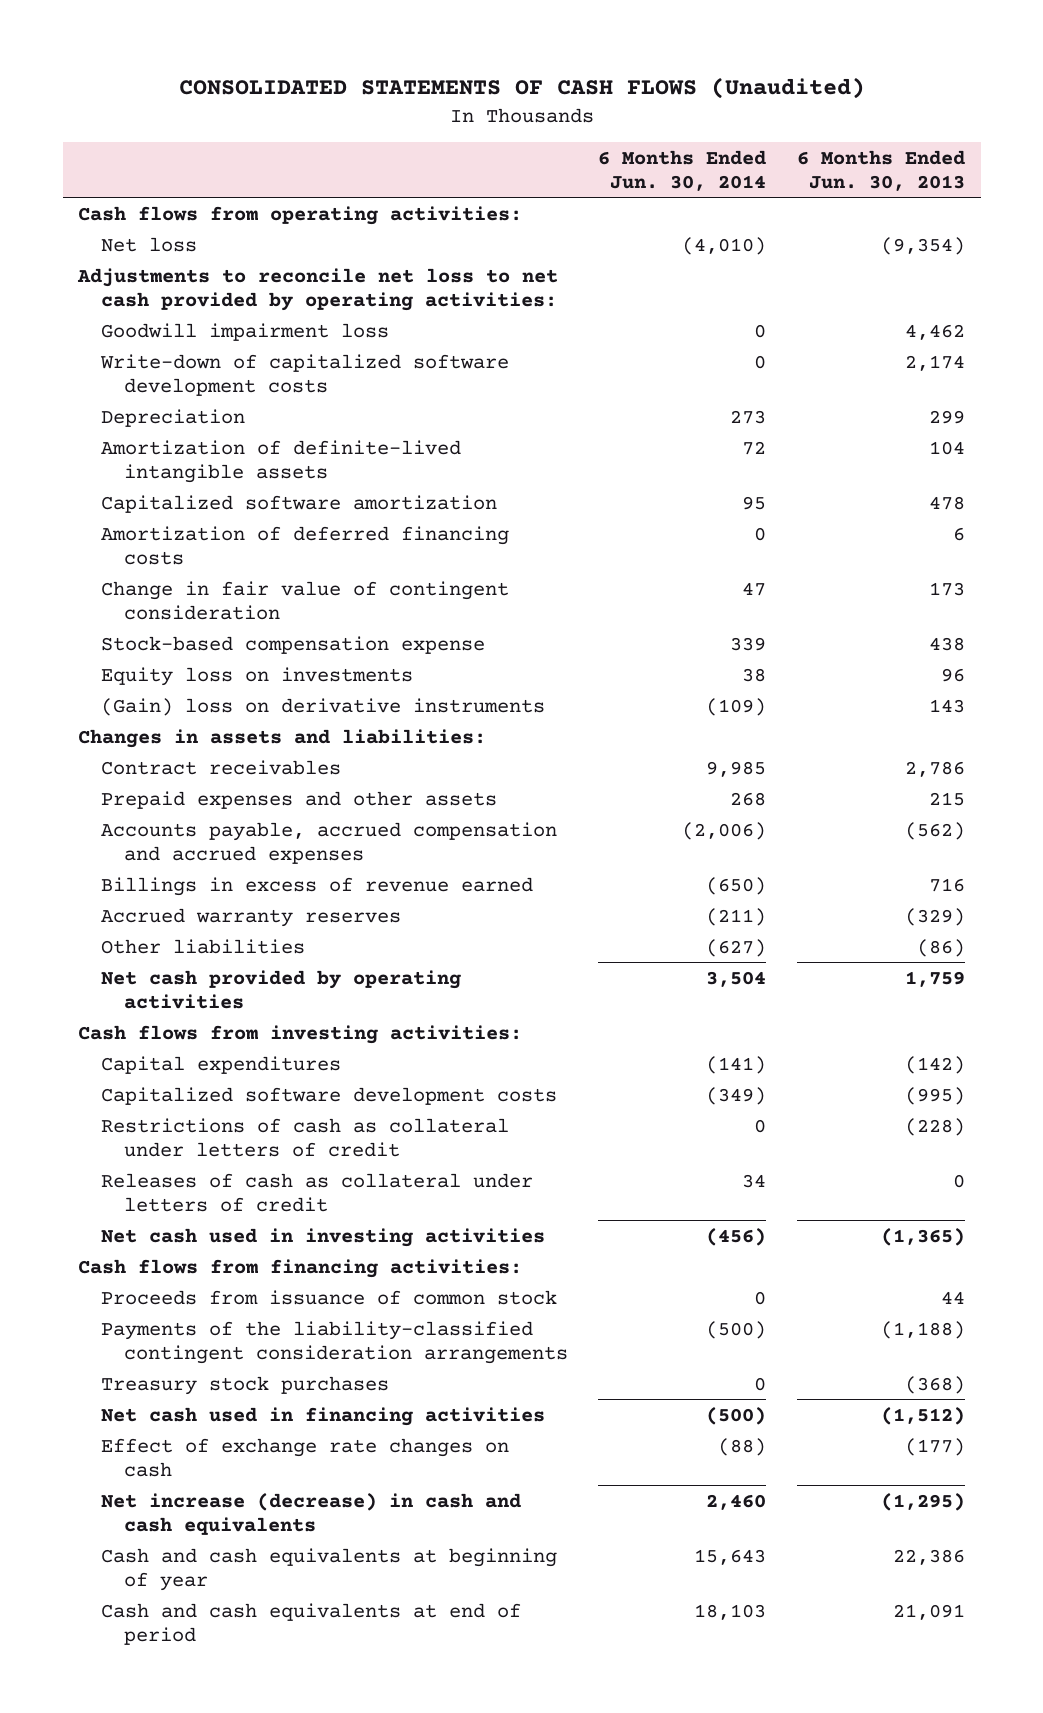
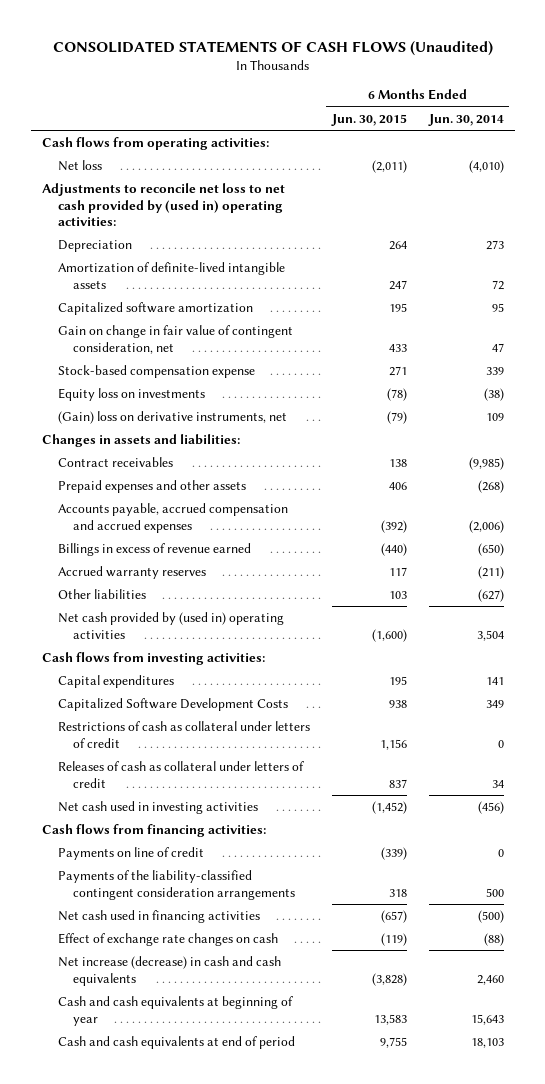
[797,149,966,191] 6 Months Ended Jun. 30, 2013 -> none
none -> [330,113,407,126] Jun. 30, 2015
[100,322,389,341] Goodwill impairment loss -> none
[99,353,509,396] Write-down of capitalized software development costs -> none
[77,267,559,311] Adjustments to reconcile net loss to net cash provided by operating activities: -> [41,183,285,227] Adjustments to reconcile net loss to net cash provided by (used in) operating activities:
[100,525,509,565] Amortization of deferred financing costs -> none
[100,580,509,620] Change in fair value of contingent consideration -> [57,325,293,354] Gain on change in fair value of contingent consideration, net
[742,667,767,682] 38 -> [483,388,504,402] (38)
[100,697,545,716] (Gain) loss on derivative instruments -> [57,411,287,425] (Gain) loss on derivative instruments, net
[706,697,767,716] (109) -> [485,413,504,422] 109
[706,760,767,777] 9,985 -> [468,457,504,471] (9,985)
[730,791,767,806] 268 -> [477,480,504,494] (268)
[100,969,461,1009] Net cash provided by operating activities -> [57,612,284,639] Net cash provided by (used in) operating activities
[706,1055,767,1074] (141) -> [485,677,504,686] 141
[100,1086,557,1105] Capitalized software development costs -> [57,698,288,712] Capitalized Software Development Costs
[706,1086,767,1105] (349) -> [485,700,504,709] 349
[100,1289,557,1305] Proceeds from issuance of common stock -> none
[100,1375,389,1395] Treasury stock purchases -> none
none -> [57,847,204,861] Payments on line of credit
[706,1320,767,1339] (500) -> [485,887,504,897] 500

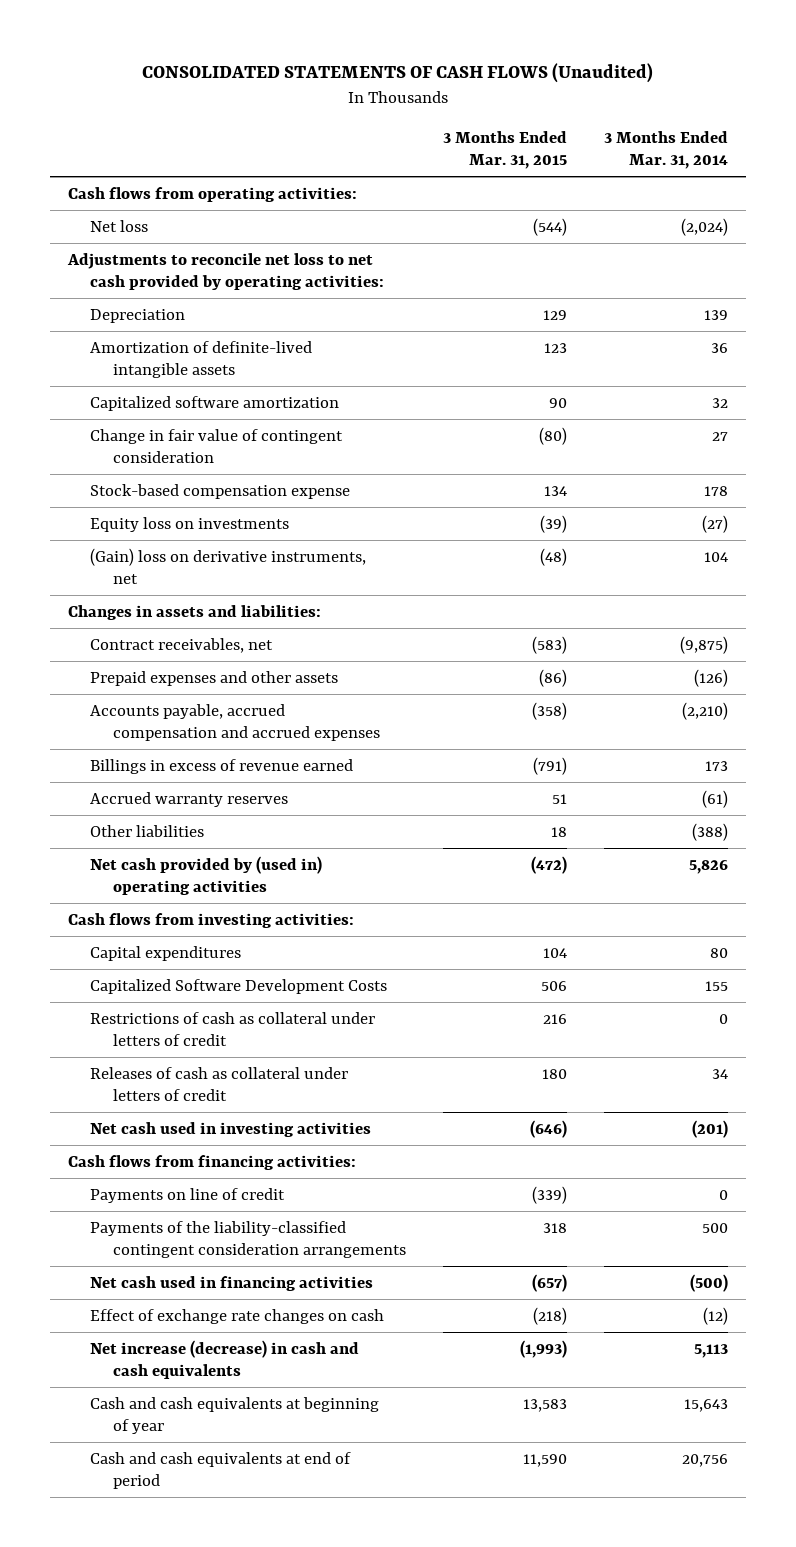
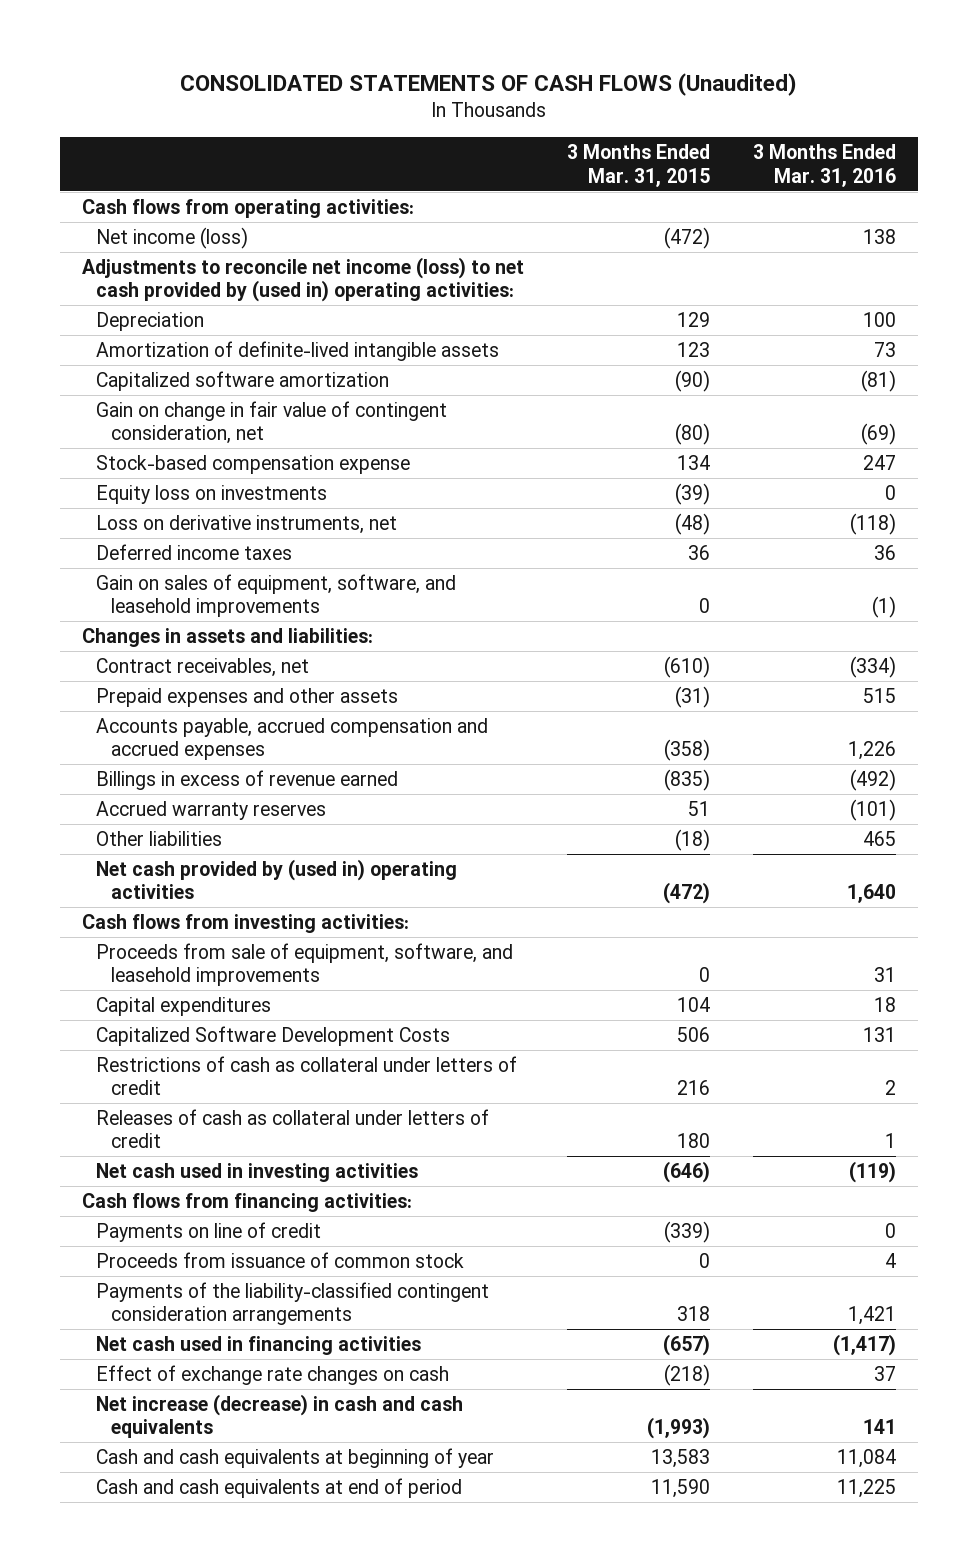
[603,131,728,170] 3 Months Ended Mar. 31, 2014 -> none
none -> [753,144,897,187] 3 Months Ended Mar. 31, 2016
[90,219,149,232] Net loss -> [96,226,249,249] Net income (loss)
[532,217,567,236] (544) -> [664,226,711,249] (472)
[67,252,385,290] Adjustments to reconcile net loss to net cash provided by operating activities: -> [82,256,525,303] Adjustments to reconcile net income (loss) to net cash provided by (used in) operating activities:
[548,397,567,408] 90 -> [675,369,711,392] (90)
[90,428,344,463] Change in fair value of contingent consideration -> [96,400,448,445] Gain on change in fair value of contingent consideration, net
[90,547,367,584] (Gain) loss on derivative instruments, net -> [96,514,398,534] Loss on derivative instruments, net
none -> [96,543,293,560] Deferred income taxes
none -> [96,573,457,618] Gain on sales of equipment, software, and leasehold improvements
[531,635,567,654] (583) -> [664,655,711,678] (610)
[538,668,567,687] (86) -> [675,685,711,708] (31)
[532,756,567,775] (791) -> [664,768,711,791] (835)
[550,826,567,837] 18 -> [675,828,711,851] (18)
none -> [96,942,514,987] Proceeds from sale of equipment, software, and leasehold improvements
none -> [96,1251,465,1268] Proceeds from issuance of common stock

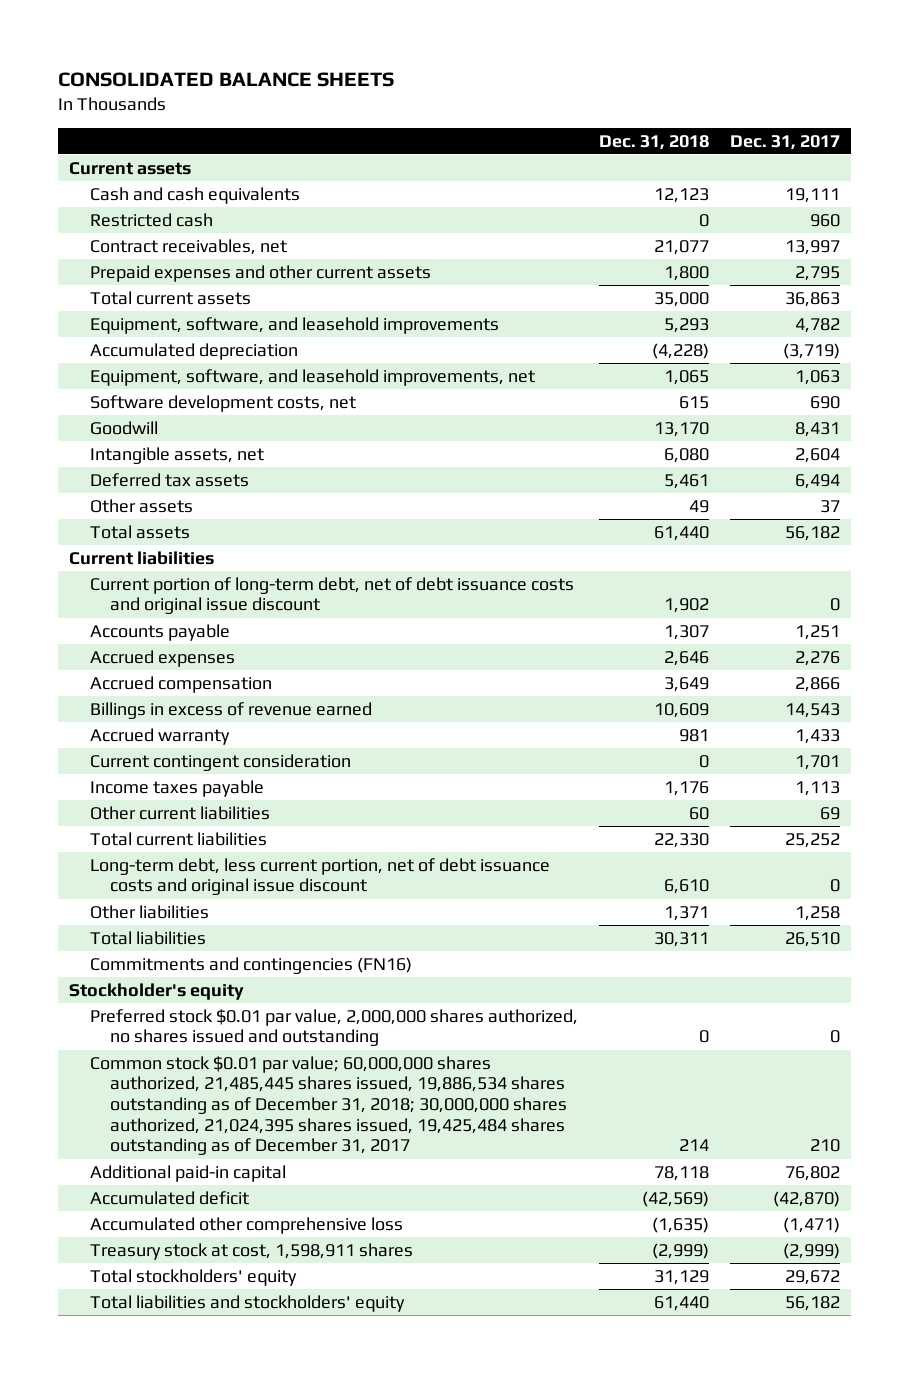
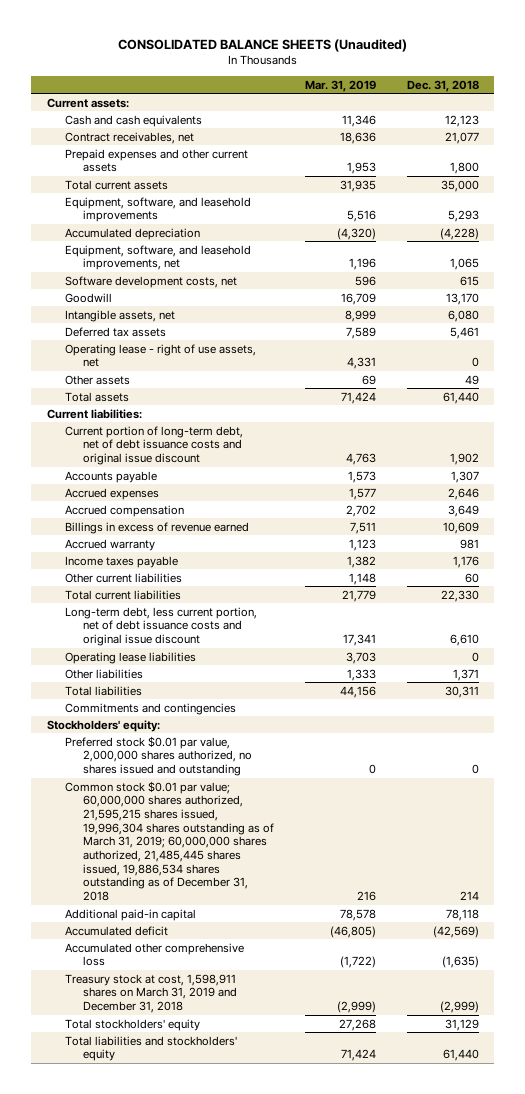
[58,71,395,87] CONSOLIDATED BALANCE SHEETS -> [117,39,407,53] CONSOLIDATED BALANCE SHEETS (Unaudited)
[730,134,841,150] Dec. 31, 2017 -> none
none -> [304,79,376,92] Mar. 31, 2019
[68,161,191,175] Current assets -> [46,97,129,108] Current assets:
[89,212,213,227] Restricted cash -> none
none -> [64,343,256,368] Operating lease - right of use assets, net
[68,550,214,565] Current liabilities -> [46,408,142,419] Current liabilities:
[89,753,351,771] Current contingent consideration -> none
none -> [64,651,196,664] Operating lease liabilities
[89,956,412,974] Commitments and contingencies (FN16) -> [64,702,236,715] Commitments and contingencies
[68,982,244,1000] Stockholder's equity -> [46,719,160,732] Stockholders' equity:
[89,1055,568,1156] Common stock $0.01 par value; 60,000,000 shares authorized, 21,485,445 shares issued, 19,886,534 shares outstanding as of December 31, 2018; 30,000,000 shares authorized, 21,024,395 shares issued, 19,425,484 shares outstanding as of December 31, 2017 -> [64,780,274,901] Common stock $0.01 par value; 60,000,000 shares authorized, 21,595,215 shares issued, 19,996,304 shares outstanding as of March 31, 2019; 60,000,000 shares authorized, 21,485,445 shares issued, 19,886,534 shares outstanding as of December 31, 2018
[89,1242,413,1260] Treasury stock at cost, 1,598,911 shares -> [64,973,237,1014] Treasury stock at cost, 1,598,911 shares on March 31, 2019 and December 31, 2018

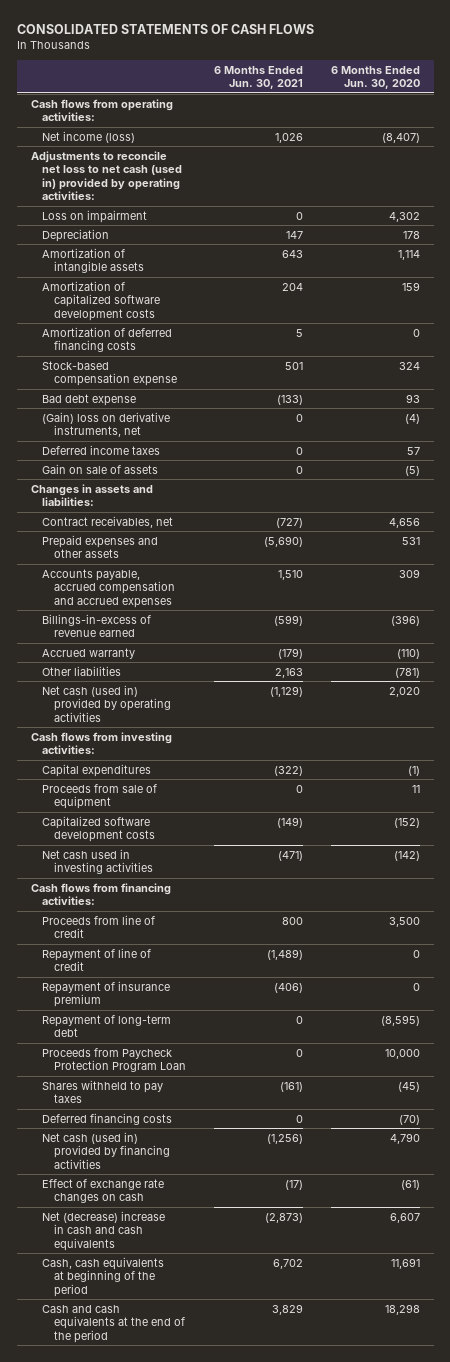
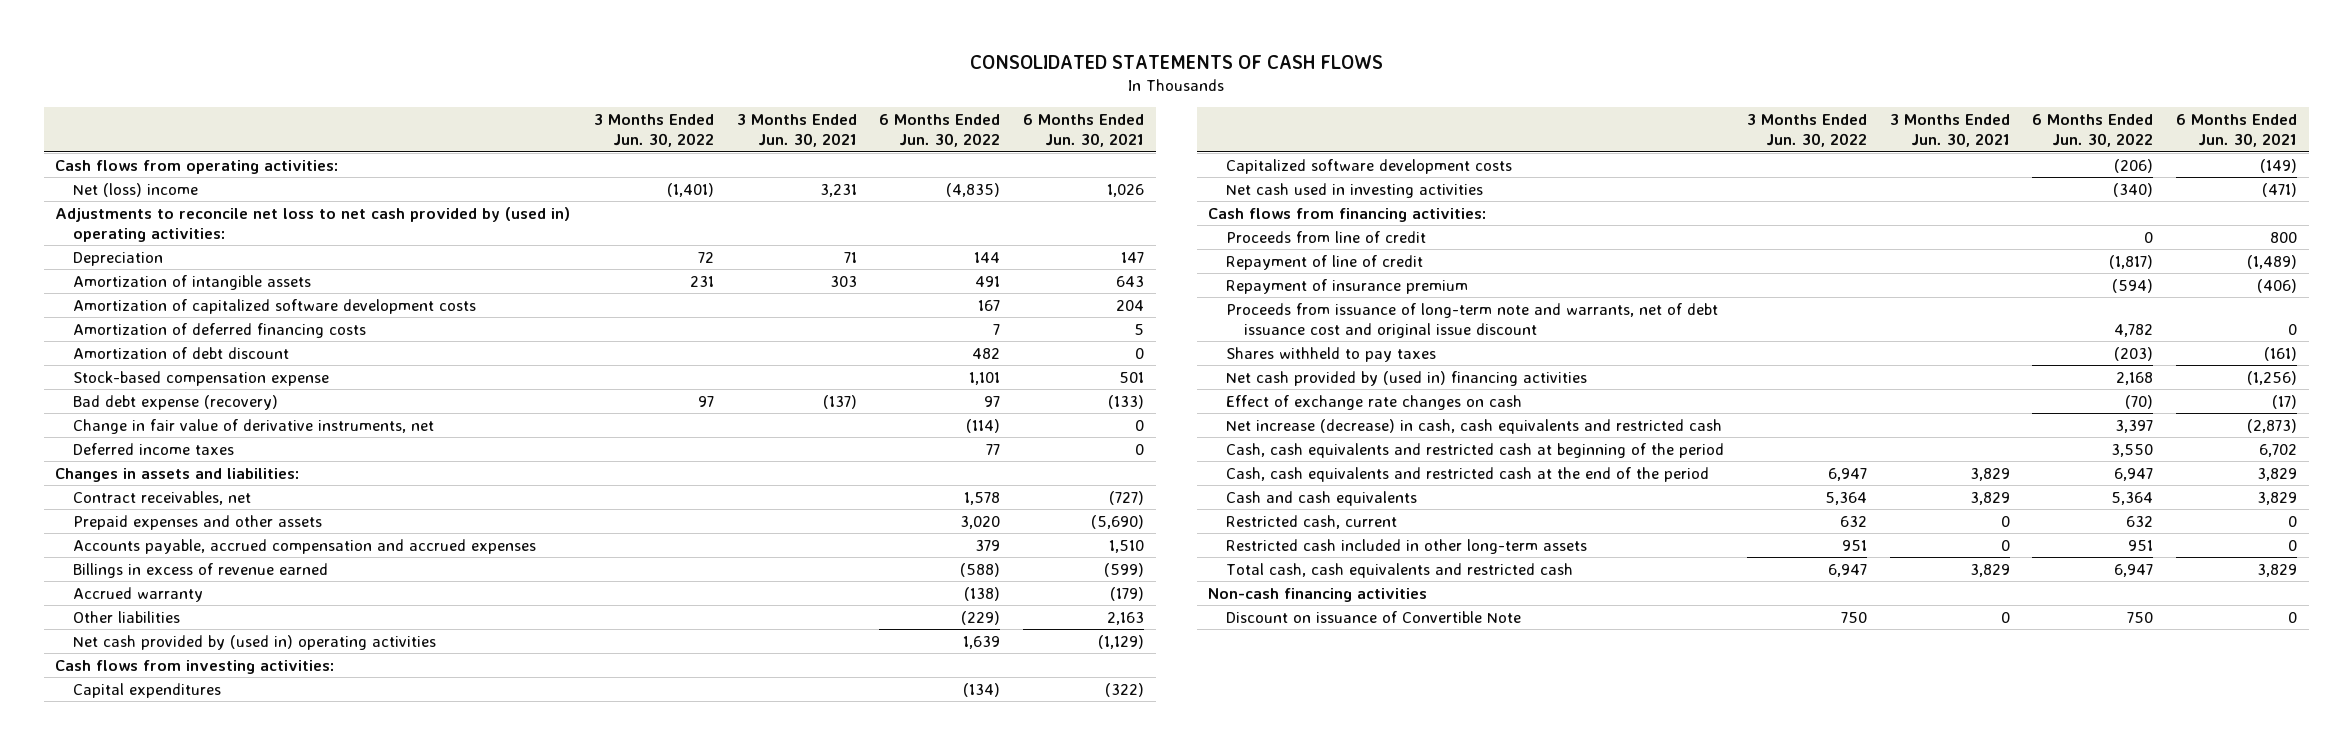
[330,65,420,90] 6 Months Ended Jun. 30, 2020 -> none
none -> [593,114,714,148] 3 Months Ended Jun. 30, 2022
none -> [736,114,857,148] 3 Months Ended Jun. 30, 2021
none -> [879,114,1001,148] 6 Months Ended Jun. 30, 2022
[42,209,148,223] Loss on impairment -> none
[42,130,136,143] Net income (loss) -> [72,182,198,197] Net (loss) income
[30,150,183,201] Adjustments to reconcile net loss to net cash (used in) provided by operating activities: -> [55,206,571,242] Adjustments to reconcile net loss to net cash provided by (used in) operating activities:
none -> [72,346,289,359] Amortization of debt discount
[42,411,171,438] (Gain) loss on derivative instruments, net -> none
[42,393,137,406] Bad debt expense -> [72,394,278,410] Bad debt expense (recovery)
none -> [72,418,434,434] Change in fair value of derivative instruments, net
[42,463,159,474] Gain on sale of assets -> none
[42,613,152,638] Billings-in-excess of revenue earned -> [72,562,328,578] Billings in excess of revenue earned
[42,684,172,722] Net cash (used in) provided by operating activities -> [72,634,436,650] Net cash provided by (used in) operating activities
[42,783,158,810] Proceeds from sale of equipment -> none
[42,1014,172,1038] Repayment of long-term debt -> none
[42,1047,187,1073] Proceeds from Paycheck Protection Program Loan -> none
none -> [1225,302,1718,338] Proceeds from issuance of long-term note and warrants, net of debt issuance cost and original issue discount
[42,1112,173,1125] Deferred financing costs -> none
[42,1131,171,1169] Net cash (used in) provided by financing activities -> [1225,370,1587,386] Net cash provided by (used in) financing activities
[42,1210,166,1251] Net (decrease) increase in cash and cash equivalents -> [1225,418,1722,434] Net increase (decrease) in cash, cash equivalents and restricted cash
[42,1256,165,1297] Cash, cash equivalents at beginning of the period -> [1225,442,1724,458] Cash, cash equivalents and restricted cash at beginning of the period
[42,1304,186,1343] Cash and cash equivalents at the end of the period -> [1225,466,1709,482] Cash, cash equivalents and restricted cash at the end of the period
none -> [1225,490,1417,506] Cash and cash equivalents
none -> [1225,514,1397,529] Restricted cash, current
none -> [1225,538,1587,554] Restricted cash included in other long-term assets
none -> [1225,562,1573,578] Total cash, cash equivalents and restricted cash
none -> [1208,587,1428,602] Non-cash financing activities
none -> [1225,610,1521,623] Discount on issuance of Convertible Note

